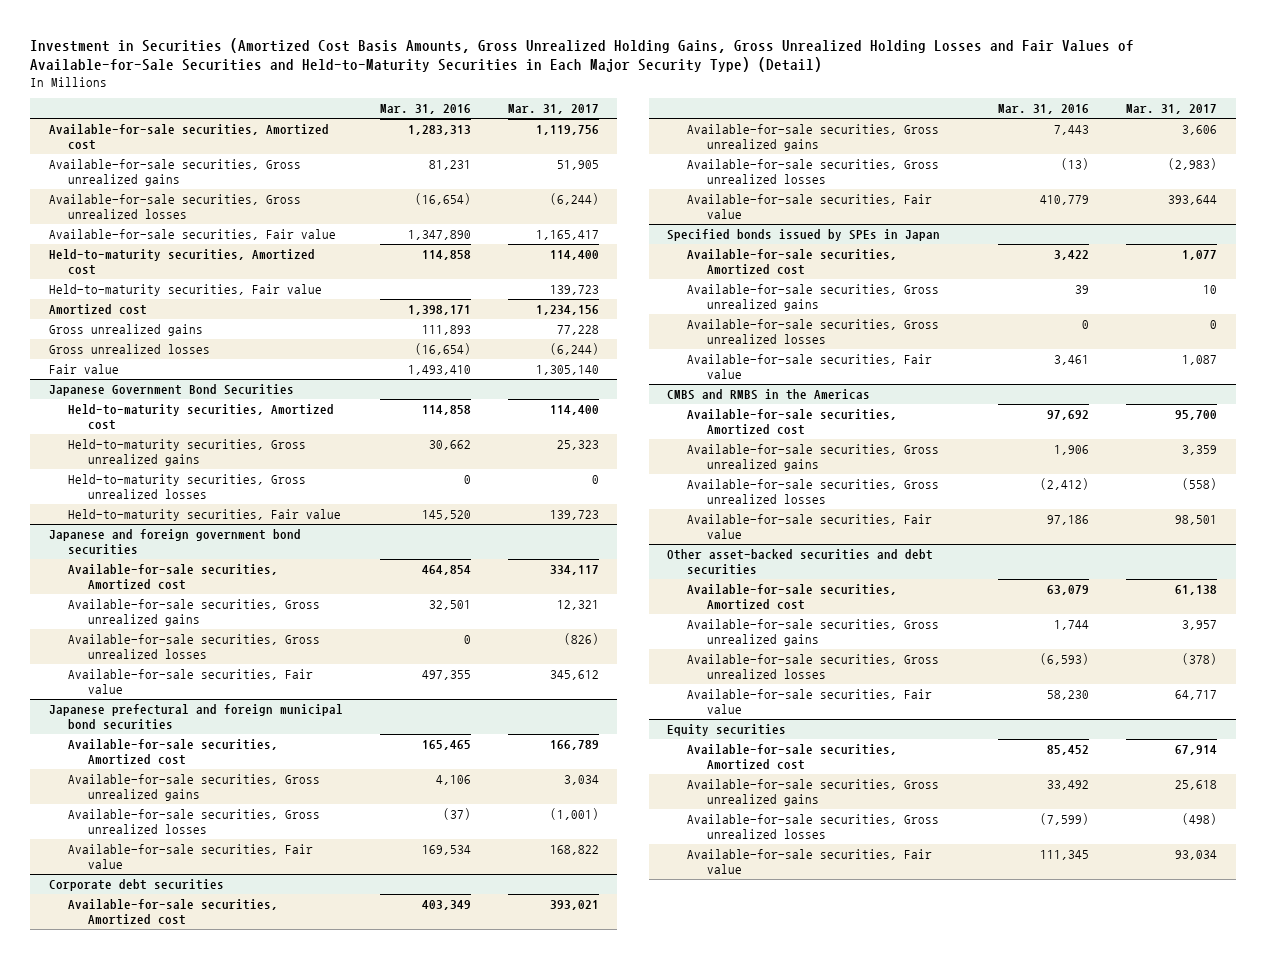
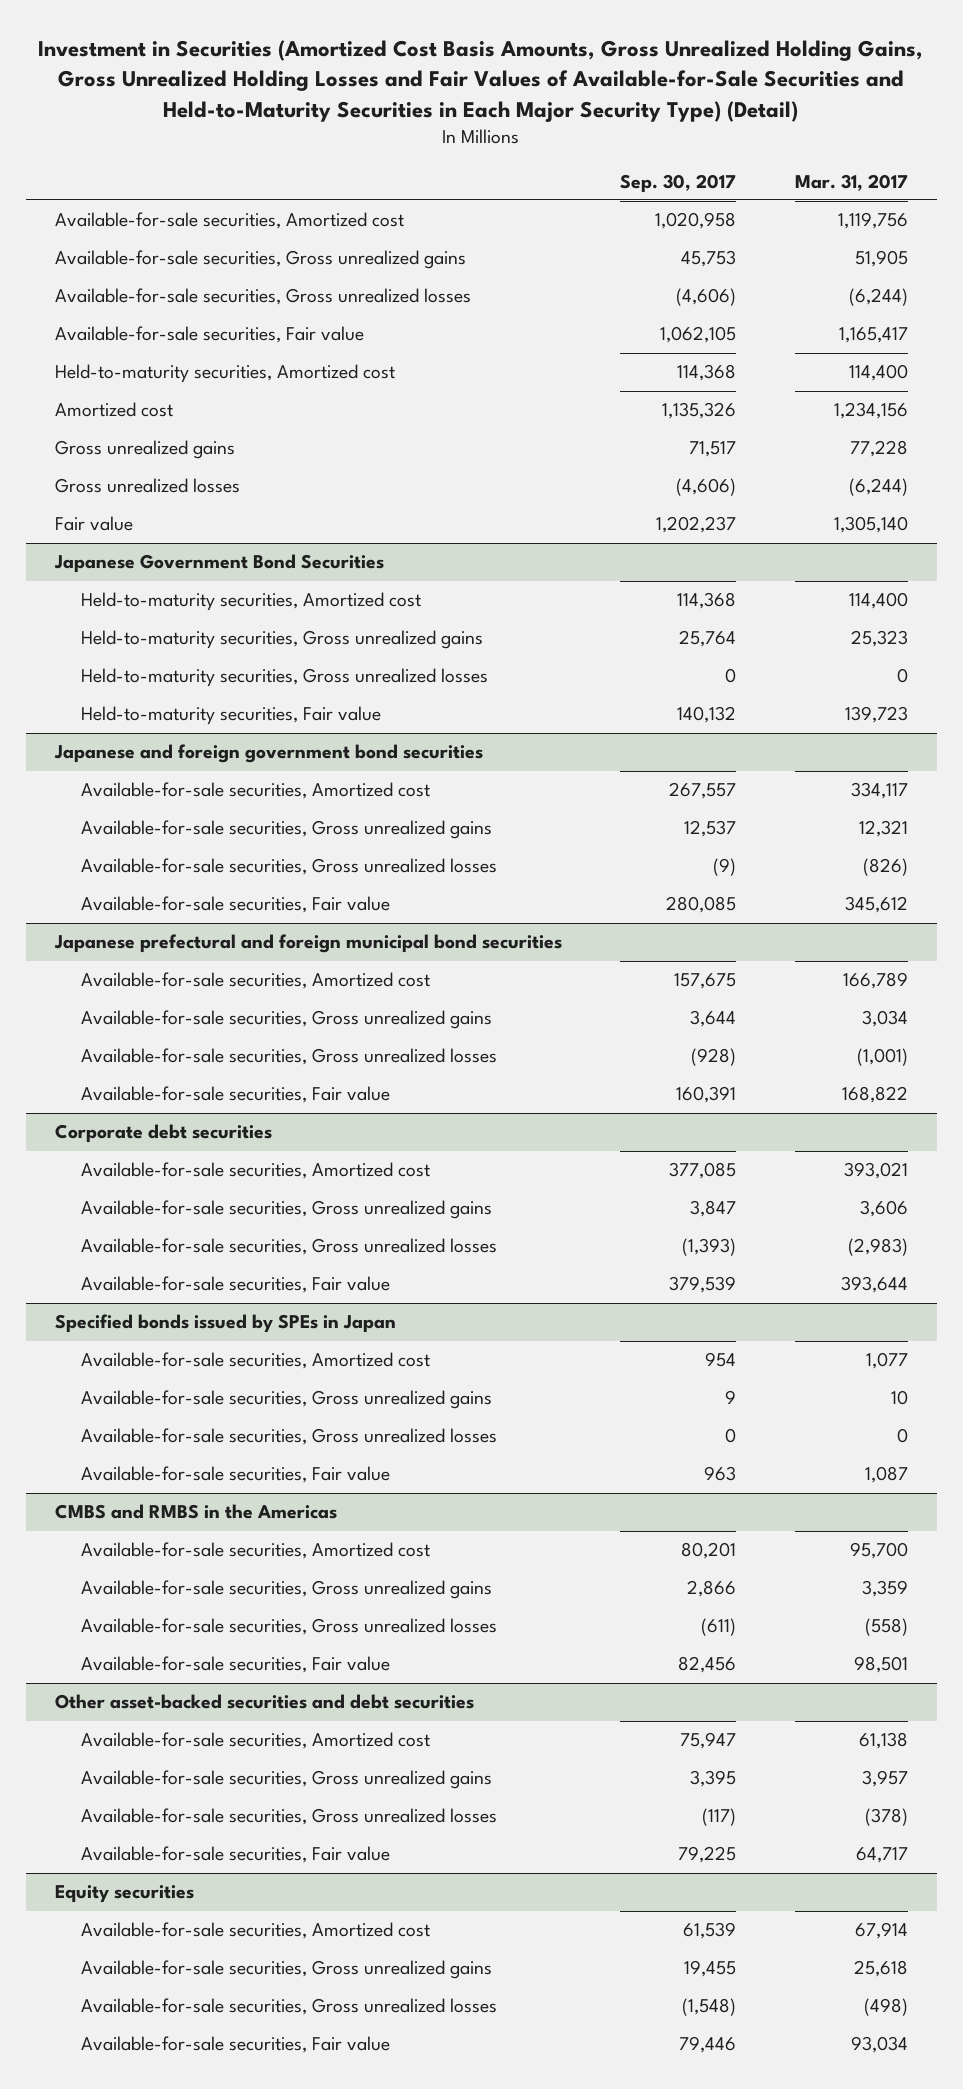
[379,104,471,115] Mar. 31, 2016 -> none
none -> [620,173,737,193] Sep. 30, 2017
[48,283,322,296] Held-to-maturity securities, Fair value -> none

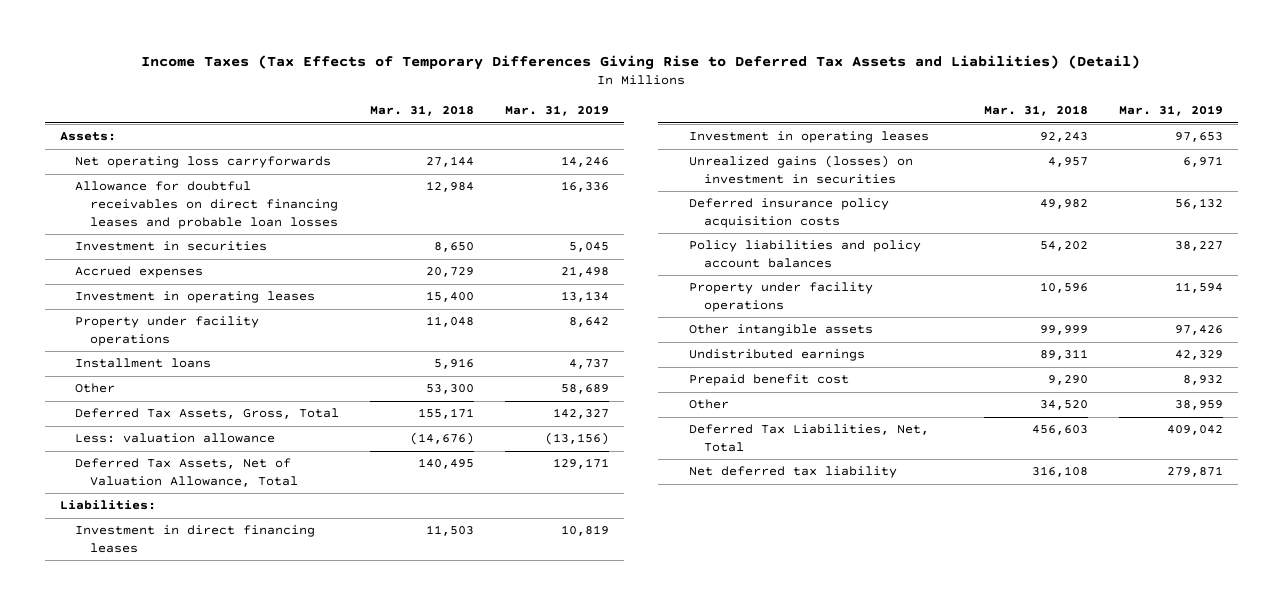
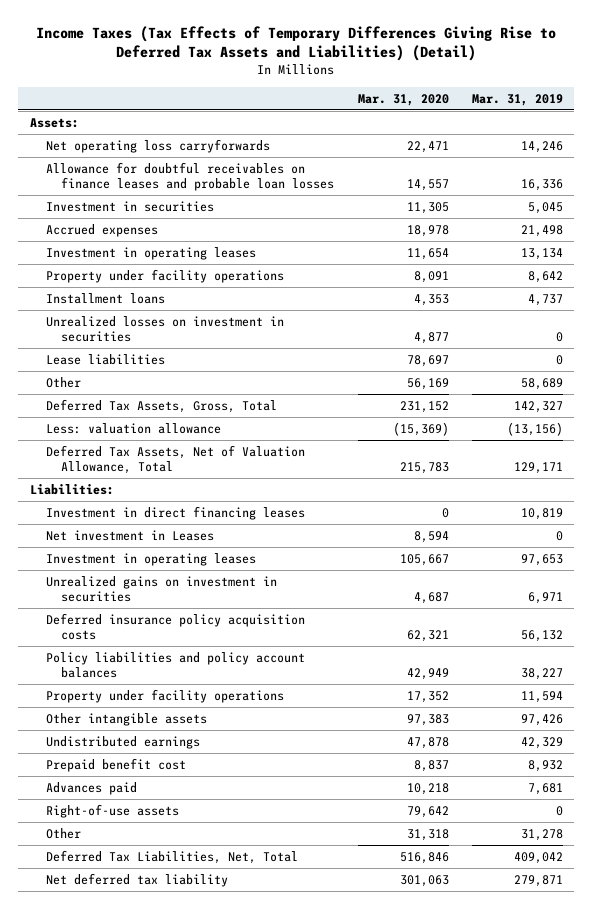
[369,105,474,117] Mar. 31, 2018 -> none
none -> [357,93,449,106] Mar. 31, 2020
[75,181,338,229] Allowance for doubtful receivables on direct financing leases and probable loan losses -> [45,161,335,191] Allowance for doubtful receivables on finance leases and probable loan losses
none -> [45,315,284,342] Unrealized losses on investment in securities
none -> [45,353,165,365] Lease liabilities
none -> [45,529,214,541] Net investment in Leases
[688,155,913,184] Unrealized gains (losses) on investment in securities -> [45,575,277,602] Unrealized gains on investment in securities
none -> [45,781,137,795] Advances paid
none -> [45,803,179,818] Right-of-use assets
[1174,400,1223,411] 38,959 -> [520,828,563,841] 31,278

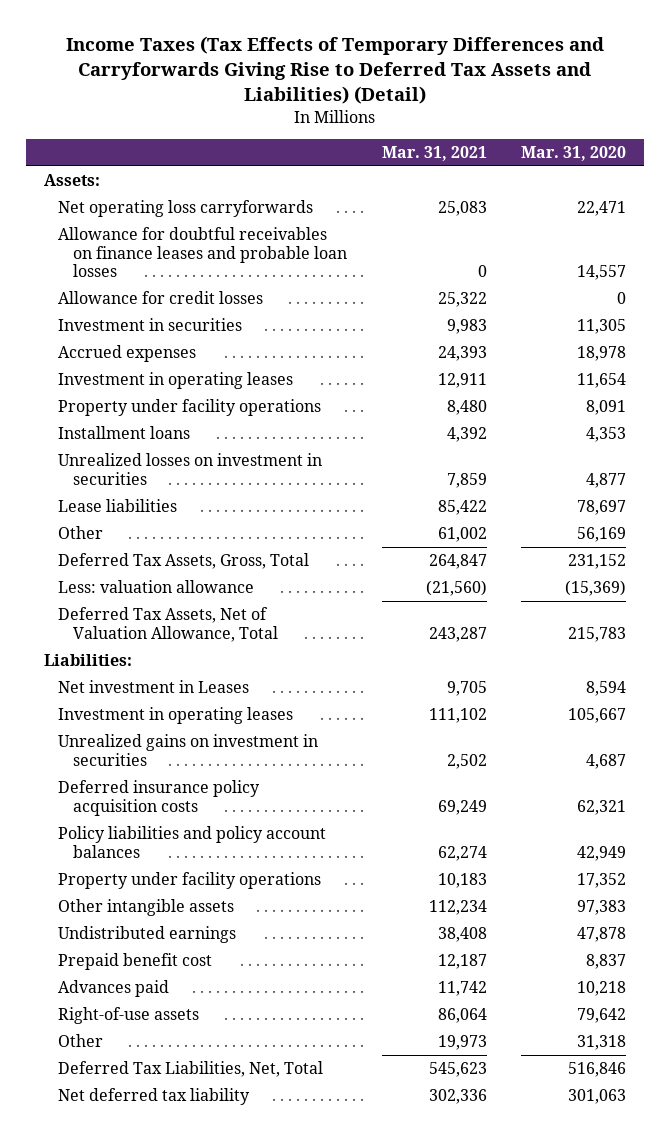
[36,25,557,62] Income Taxes (Tax Effects of Temporary Differences Giving Rise to Deferred Tax Assets and Liabilities) (Detail) -> [65,36,604,105] Income Taxes (Tax Effects of Temporary Differences and Carryforwards Giving Rise to Deferred Tax Assets and Liabilities) (Detail)
[471,93,563,106] Mar. 31, 2019 -> none
none -> [381,146,487,162] Mar. 31, 2021
none -> [58,291,264,305] Allowance for credit losses
[45,505,305,520] Investment in direct financing leases -> none

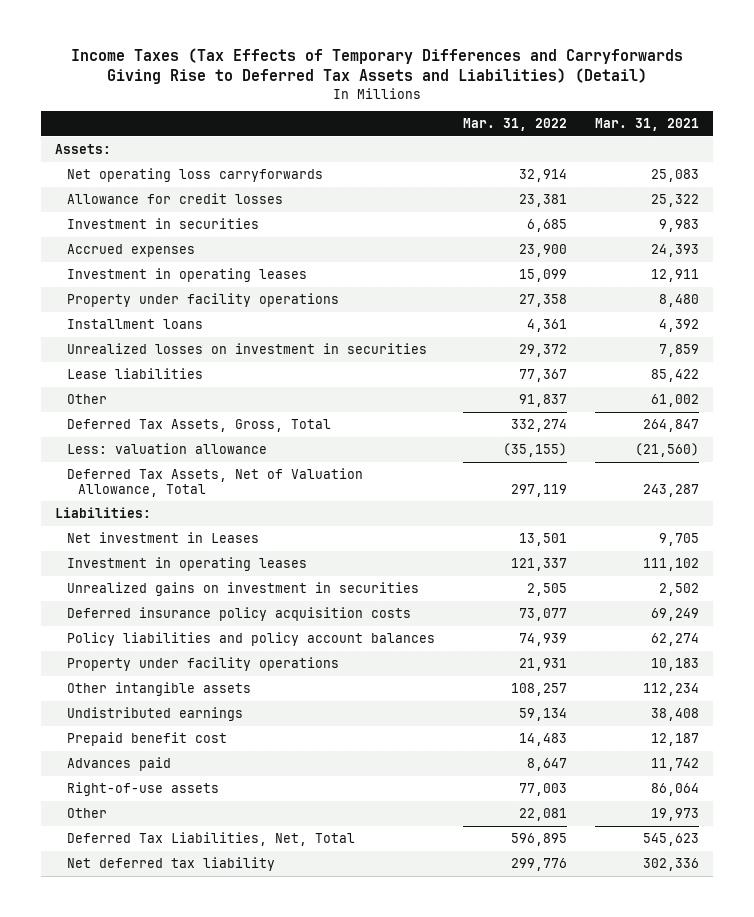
[521,146,627,162] Mar. 31, 2020 -> none
none -> [462,118,567,132] Mar. 31, 2022
[58,227,347,278] Allowance for doubtful receivables on finance leases and probable loan losses -> none

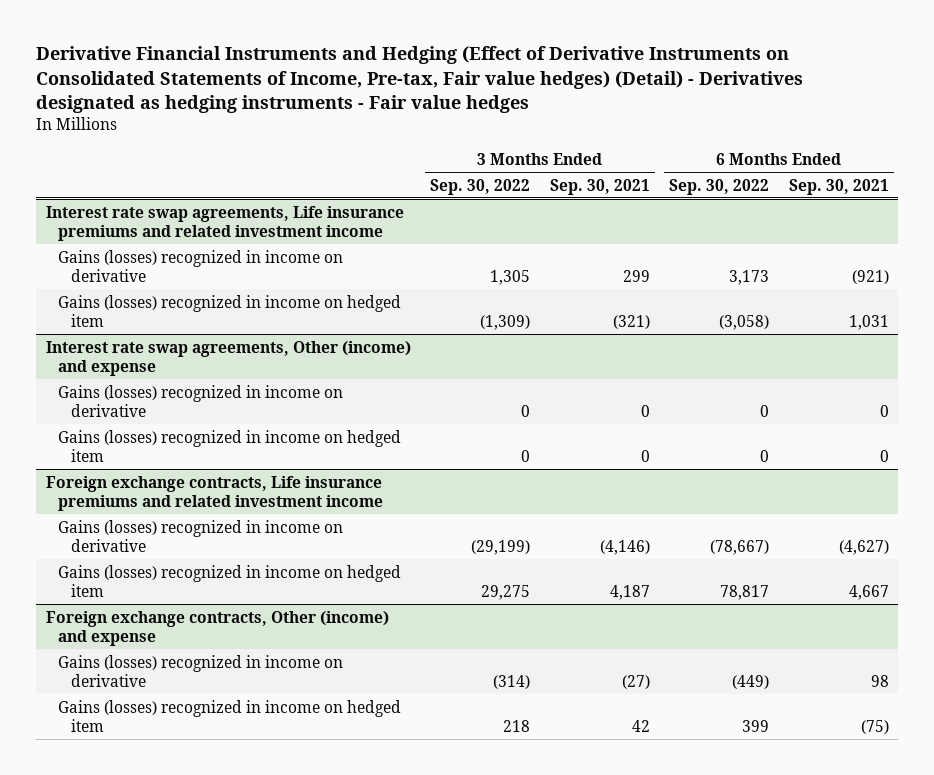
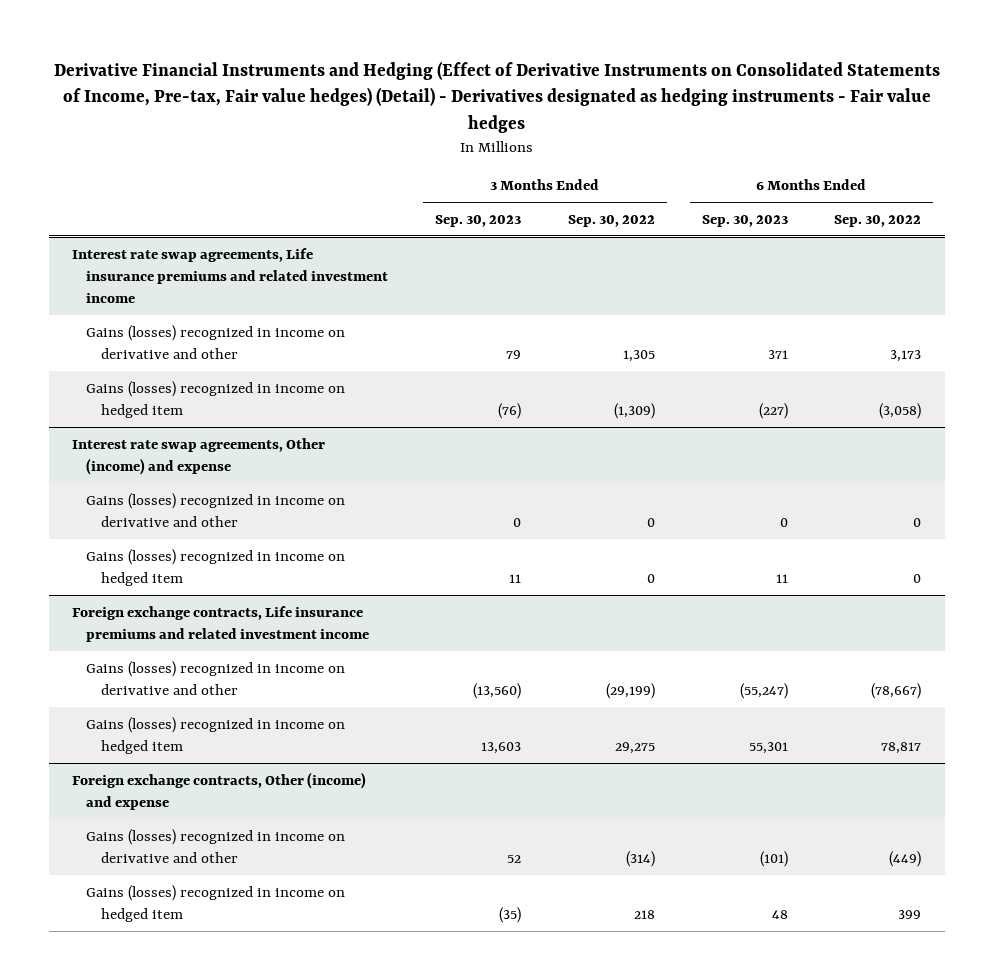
[549,178,650,195] Sep. 30, 2021 -> none
[788,178,889,195] Sep. 30, 2021 -> none
none -> [435,214,522,227] Sep. 30, 2023
none -> [701,214,788,227] Sep. 30, 2023
[58,249,344,283] Gains (losses) recognized in income on derivative -> [86,324,346,359] Gains (losses) recognized in income on derivative and other
[58,384,344,418] Gains (losses) recognized in income on derivative -> [86,492,346,527] Gains (losses) recognized in income on derivative and other
[58,519,344,553] Gains (losses) recognized in income on derivative -> [86,660,346,695] Gains (losses) recognized in income on derivative and other
[58,654,344,688] Gains (losses) recognized in income on derivative -> [86,828,346,863] Gains (losses) recognized in income on derivative and other

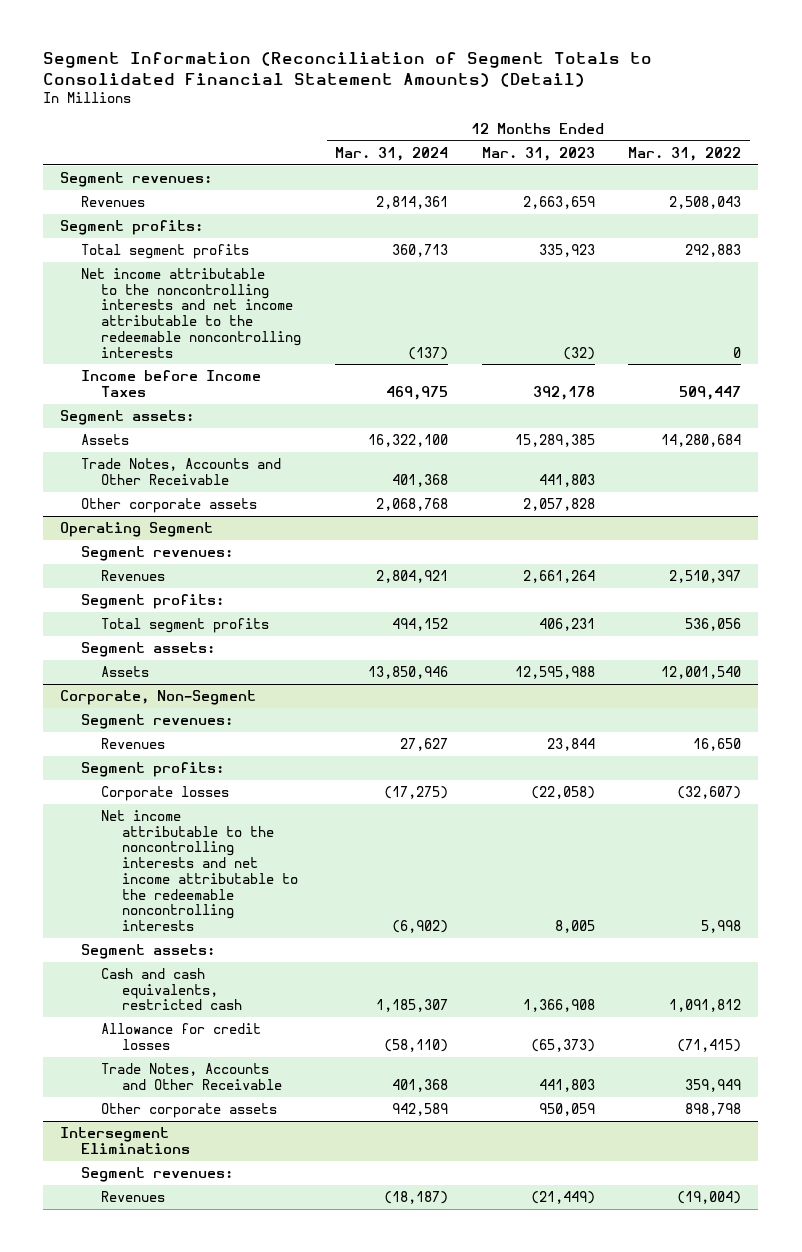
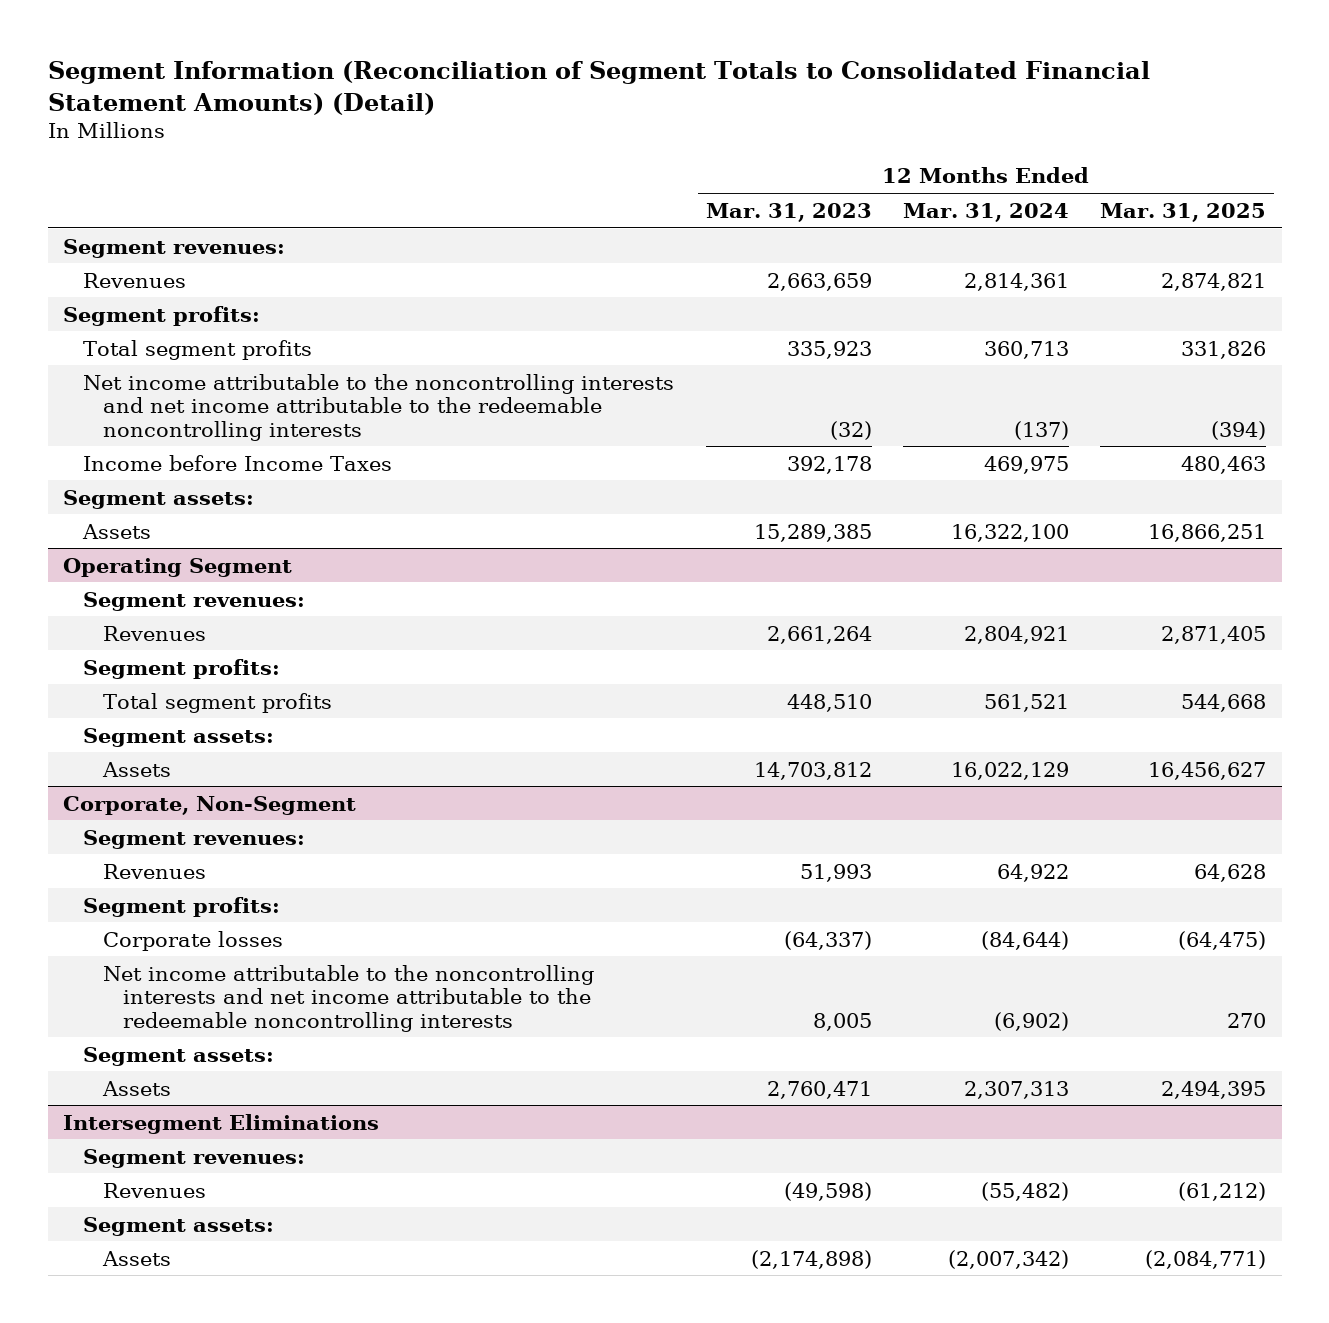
[628,146,742,161] Mar. 31, 2022 -> none
none -> [1100,202,1267,222] Mar. 31, 2025
[80,458,281,485] Trade Notes, Accounts and Other Receivable -> none
[80,498,257,514] Other corporate assets -> none
[392,618,449,632] 494,152 -> [983,693,1069,712] 561,521
[538,618,595,632] 406,231 -> [786,693,872,712] 448,510
[368,666,449,680] 13,850,946 -> [950,761,1069,780] 16,022,129
[514,666,595,680] 12,595,988 -> [753,761,872,780] 14,703,812
[400,738,449,752] 27,627 -> [996,863,1069,882] 64,922
[546,738,595,752] 23,844 -> [799,863,872,882] 51,993
[384,786,449,800] (17,275) -> [980,930,1069,950] (84,644)
[530,786,595,800] (22,058) -> [783,930,872,950] (64,337)
[101,968,243,1011] Cash and cash equivalents, restricted cash -> none
[101,1023,262,1050] Allowance for credit losses -> none
[101,1063,283,1090] Trade Notes, Accounts and Other Receivable -> none
[101,1103,278,1119] Other corporate assets -> none
none -> [102,1080,172,1096] Assets
[384,1191,449,1205] (18,187) -> [980,1181,1069,1201] (55,482)
[530,1191,595,1205] (21,449) -> [783,1181,872,1201] (49,598)
none -> [83,1216,275,1236] Segment assets:
none -> [102,1250,172,1266] Assets

